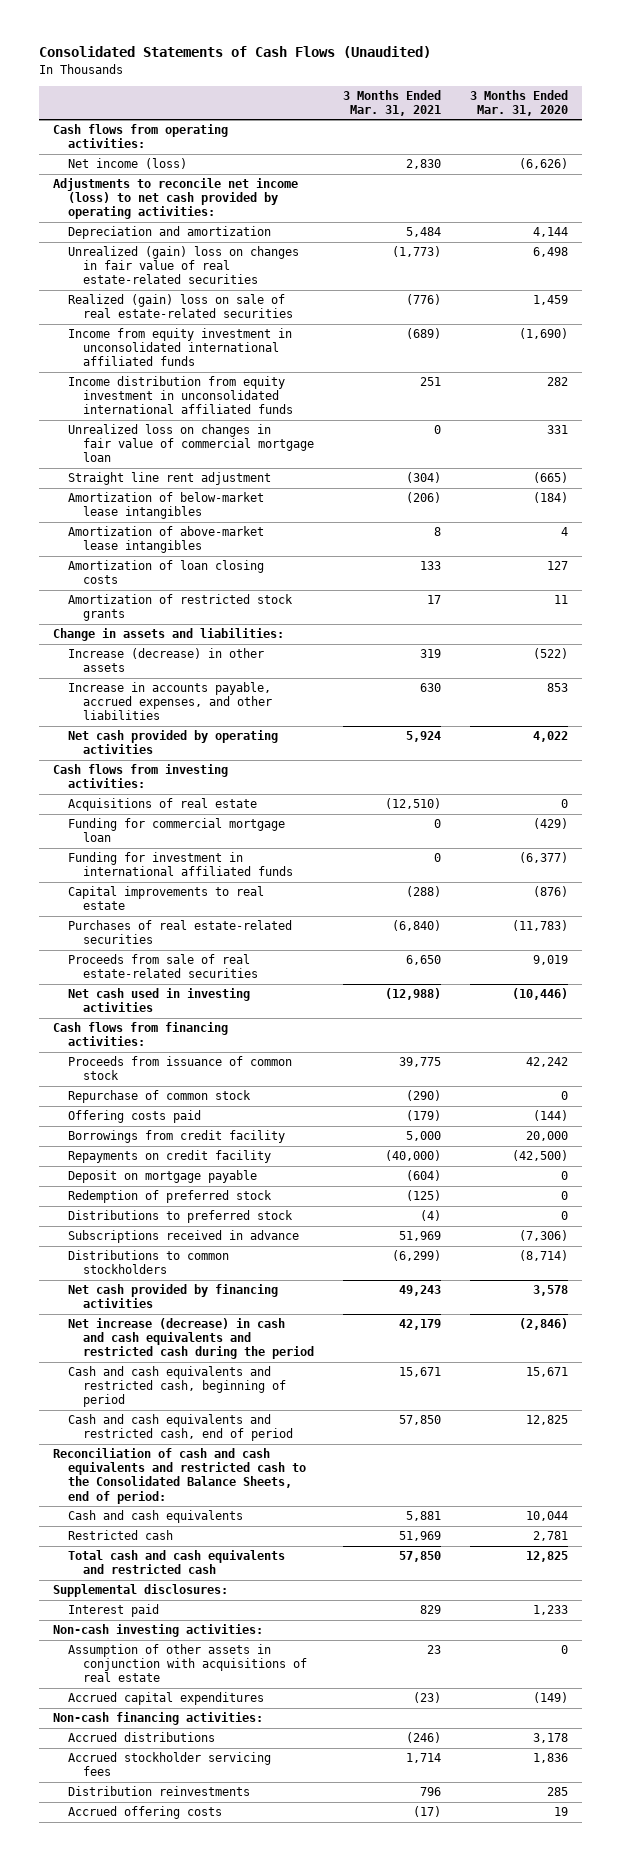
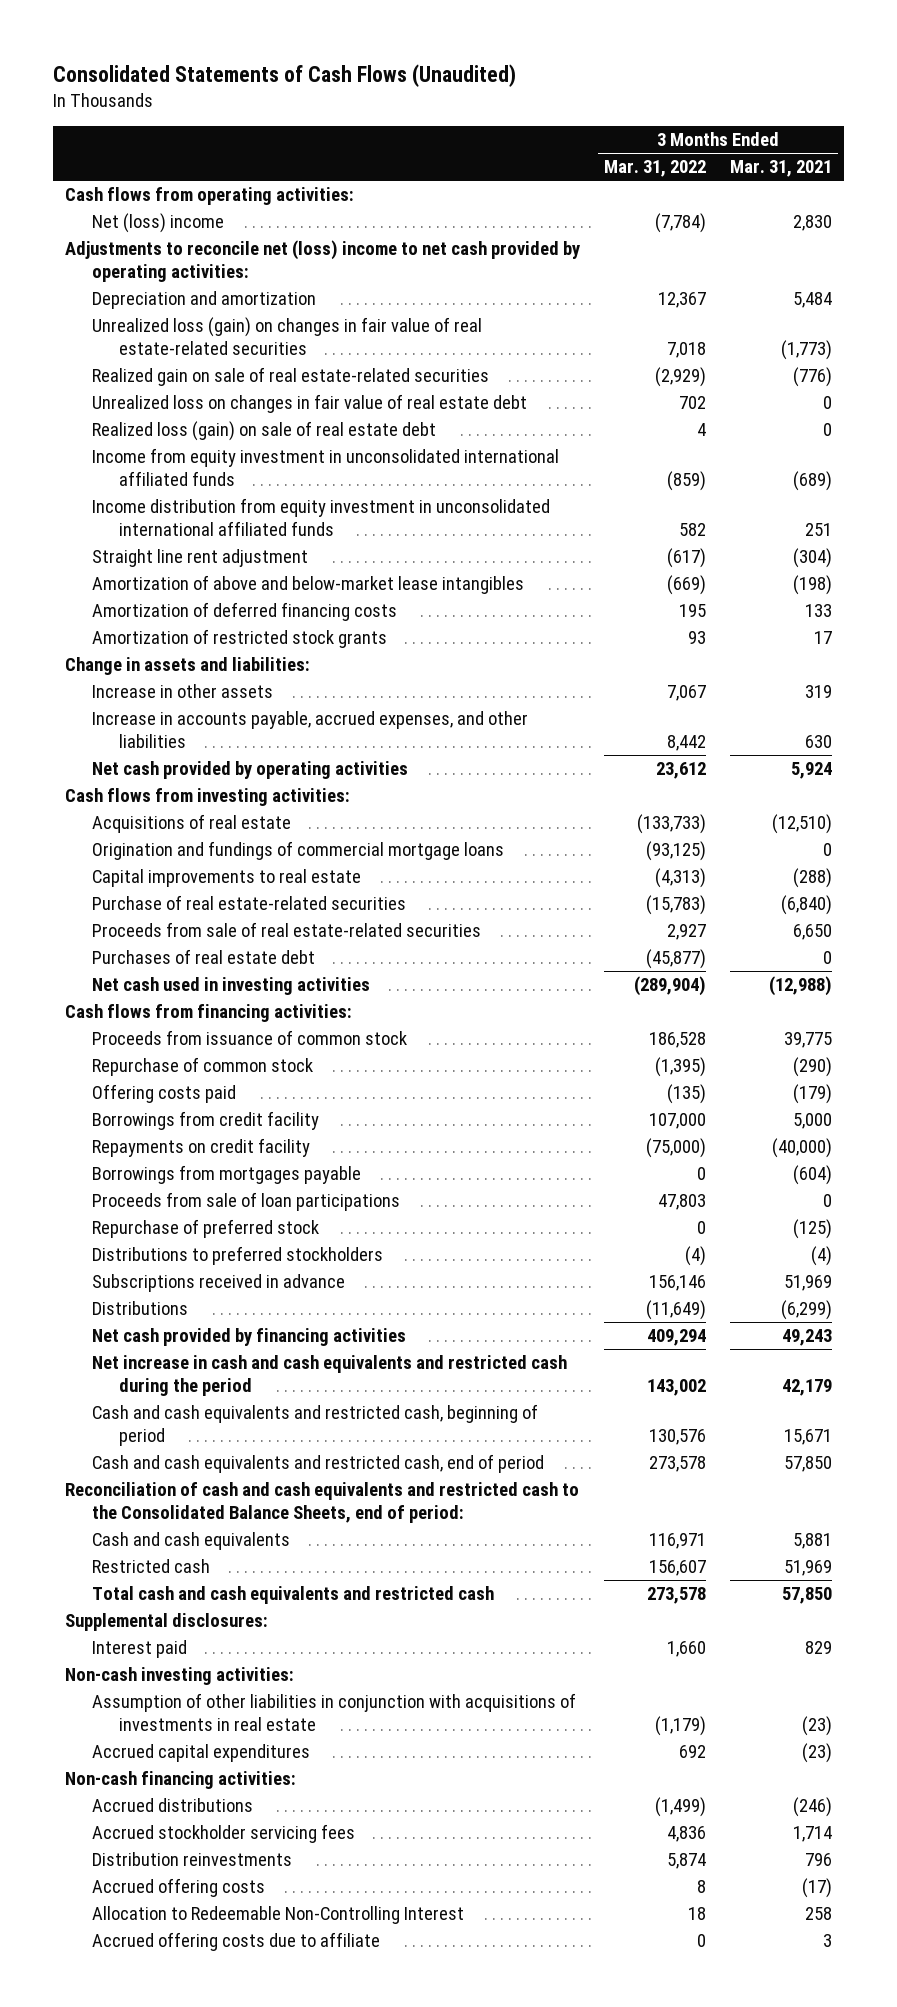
[469,89,568,116] 3 Months Ended Mar. 31, 2020 -> none
none -> [603,160,706,178] Mar. 31, 2022
[68,158,188,170] Net income (loss) -> [92,213,225,234] Net (loss) income
[53,178,299,220] Adjustments to reconcile net income (loss) to net cash provided by operating activities: -> [64,240,580,282] Adjustments to reconcile net (loss) income to net cash provided by operating activities:
[68,246,300,285] Unrealized (gain) loss on changes in fair value of real estate-related securities -> [92,317,483,355] Unrealized loss (gain) on changes in fair value of real estate-related securities
[68,294,294,319] Realized (gain) loss on sale of real estate-related securities -> [92,367,490,387] Realized gain on sale of real estate-related securities
none -> [92,394,528,414] Unrealized loss on changes in fair value of real estate debt
none -> [92,421,437,442] Realized loss (gain) on sale of real estate debt
[68,424,315,463] Unrealized loss on changes in fair value of commercial mortgage loan -> none
[68,526,265,554] Amortization of above-market lease intangibles -> none
[68,492,265,520] Amortization of below-market lease intangibles -> [92,575,525,595] Amortization of above and below-market lease intangibles
[406,492,442,504] (206) -> [792,575,832,596] (198)
[68,560,265,585] Amortization of loan closing costs -> [92,602,398,622] Amortization of deferred financing costs
[68,648,265,673] Increase (decrease) in other assets -> [92,684,274,699] Increase in other assets
[68,852,294,877] Funding for investment in international affiliated funds -> none
[68,818,286,843] Funding for commercial mortgage loan -> [92,841,505,861] Origination and fundings of commercial mortgage loans
[68,920,293,945] Purchases of real estate-related securities -> [92,895,407,911] Purchase of real estate-related securities
none -> [92,949,316,965] Purchases of real estate debt
[68,1170,258,1184] Deposit on mortgage payable -> none
none -> [92,1165,362,1185] Borrowings from mortgages payable
none -> [92,1192,401,1212] Proceeds from sale of loan participations
[68,1190,273,1204] Redemption of preferred stock -> [92,1219,320,1239] Repurchase of preferred stock
[68,1210,294,1224] Distributions to preferred stock -> [92,1246,384,1266] Distributions to preferred stockholders
[68,1250,230,1275] Distributions to common stockholders -> [92,1301,189,1316] Distributions
[68,1318,315,1360] Net increase (decrease) in cash and cash equivalents and restricted cash during the period -> [92,1355,568,1396] Net increase in cash and cash equivalents and restricted cash during the period
[68,1644,308,1683] Assumption of other assets in conjunction with acquisitions of real estate -> [92,1693,577,1731] Assumption of other liabilities in conjunction with acquisitions of investments in real estate
[427,1645,442,1655] 23 -> [801,1715,832,1736] (23)
none -> [92,1906,465,1925] Allocation to Redeemable Non-Controlling Interest
none -> [92,1932,381,1952] Accrued offering costs due to affiliate

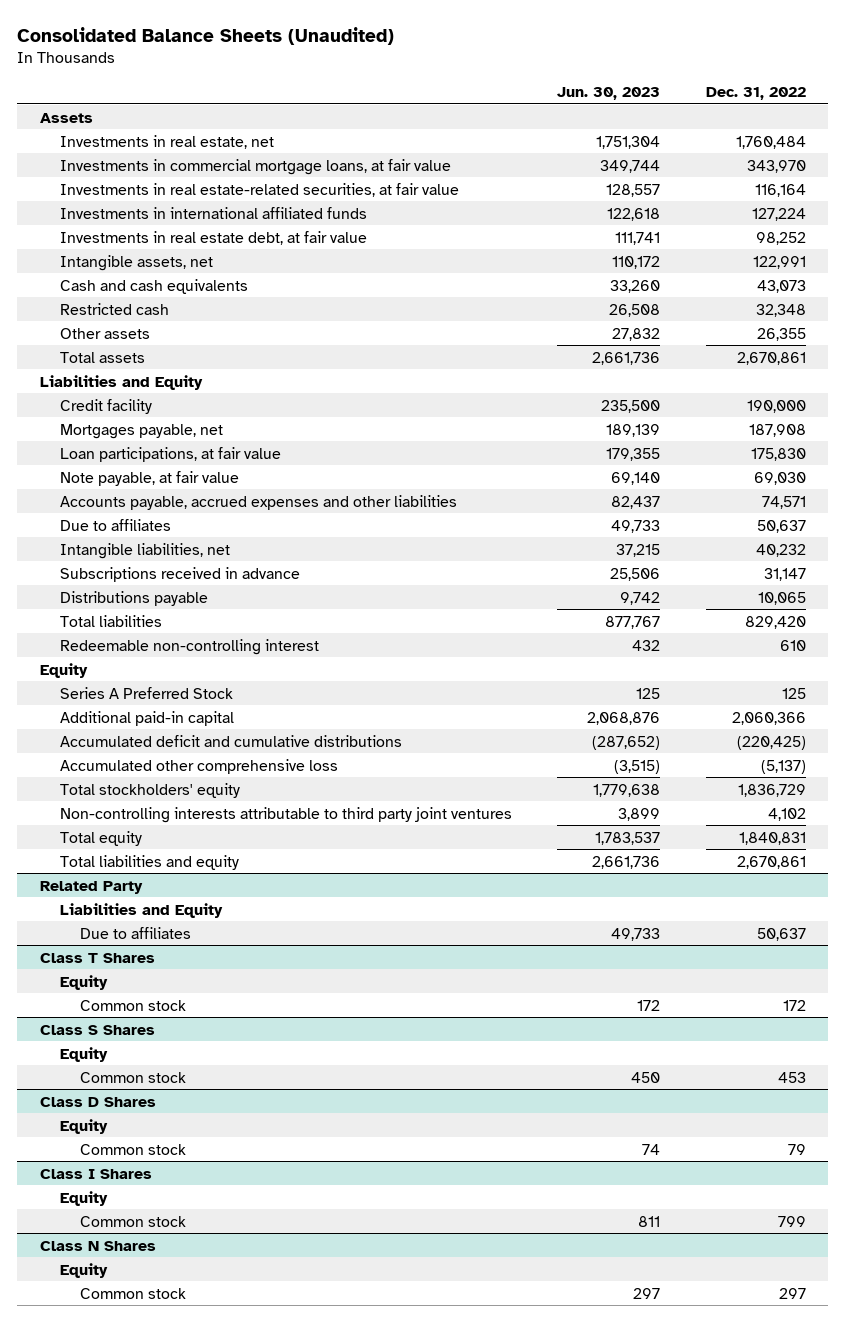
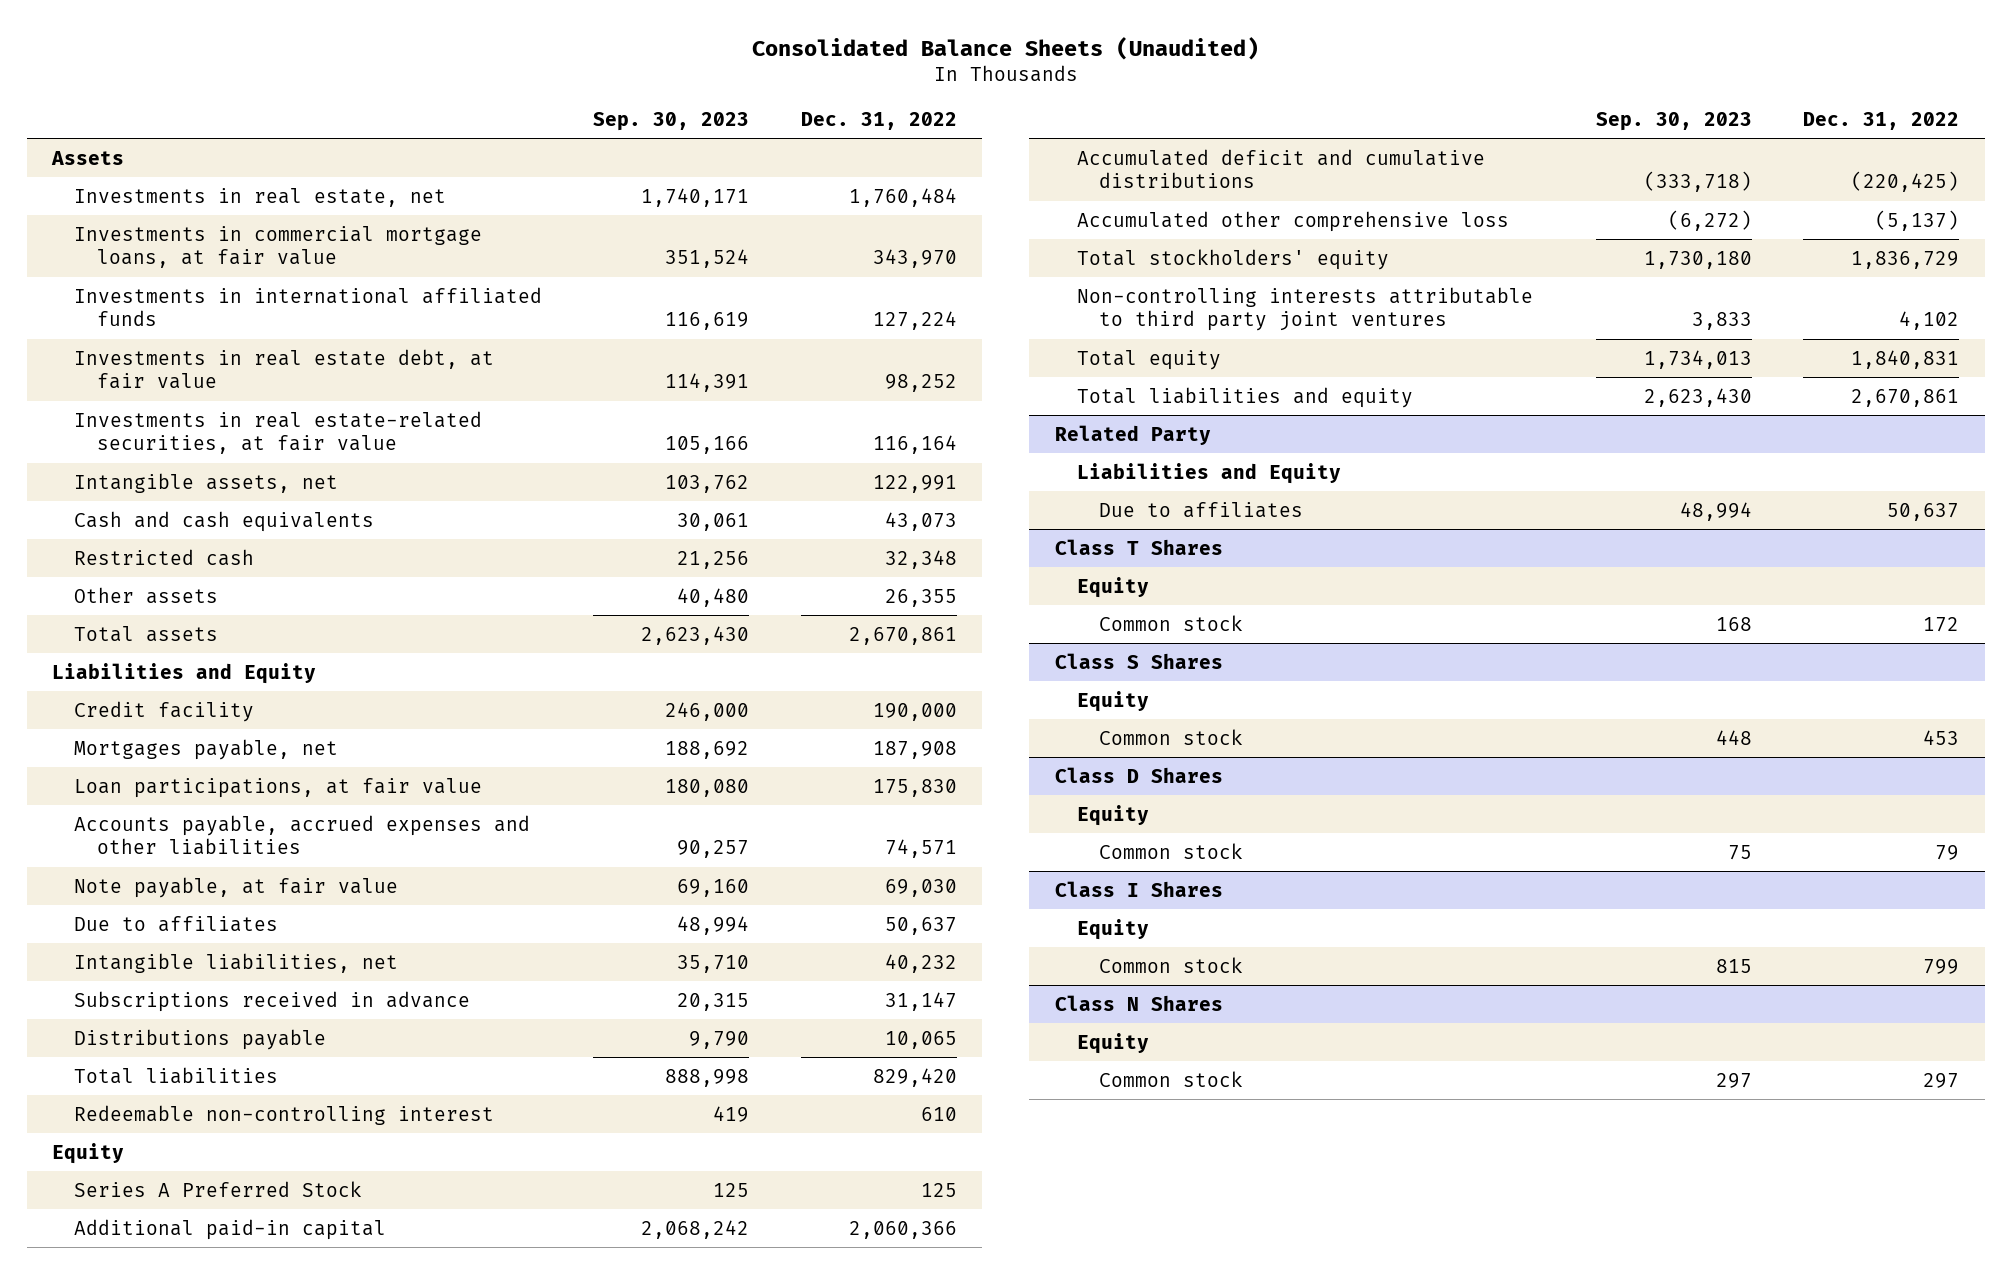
[557,86,661,100] Jun. 30, 2023 -> none
none -> [593,111,750,131] Sep. 30, 2023
[59,182,459,197] Investments in real estate-related securities, at fair value -> [74,410,483,455] Investments in real estate-related securities, at fair value
[59,470,239,486] Note payable, at fair value -> [74,876,399,898] Note payable, at fair value

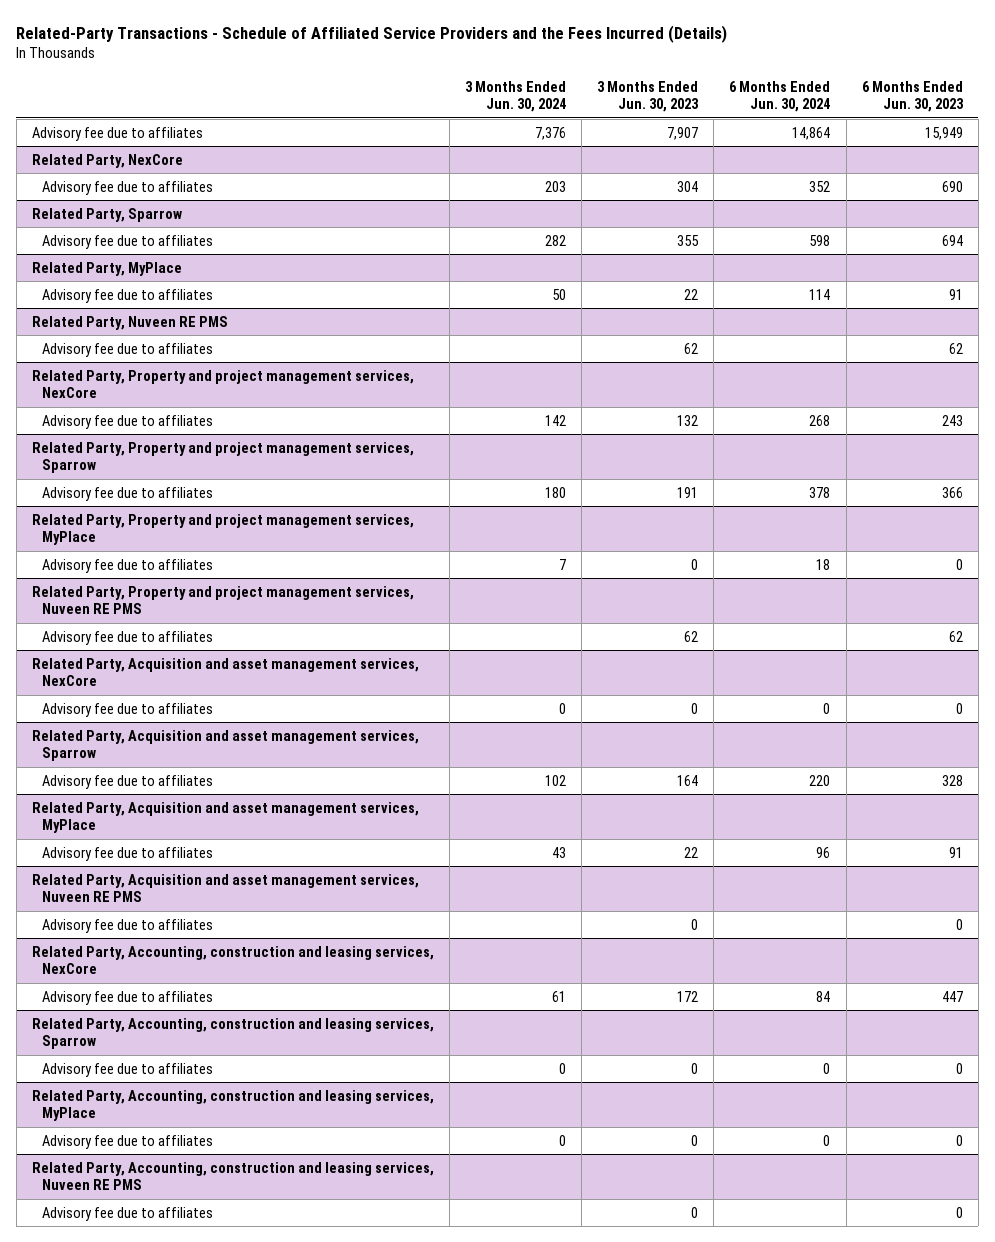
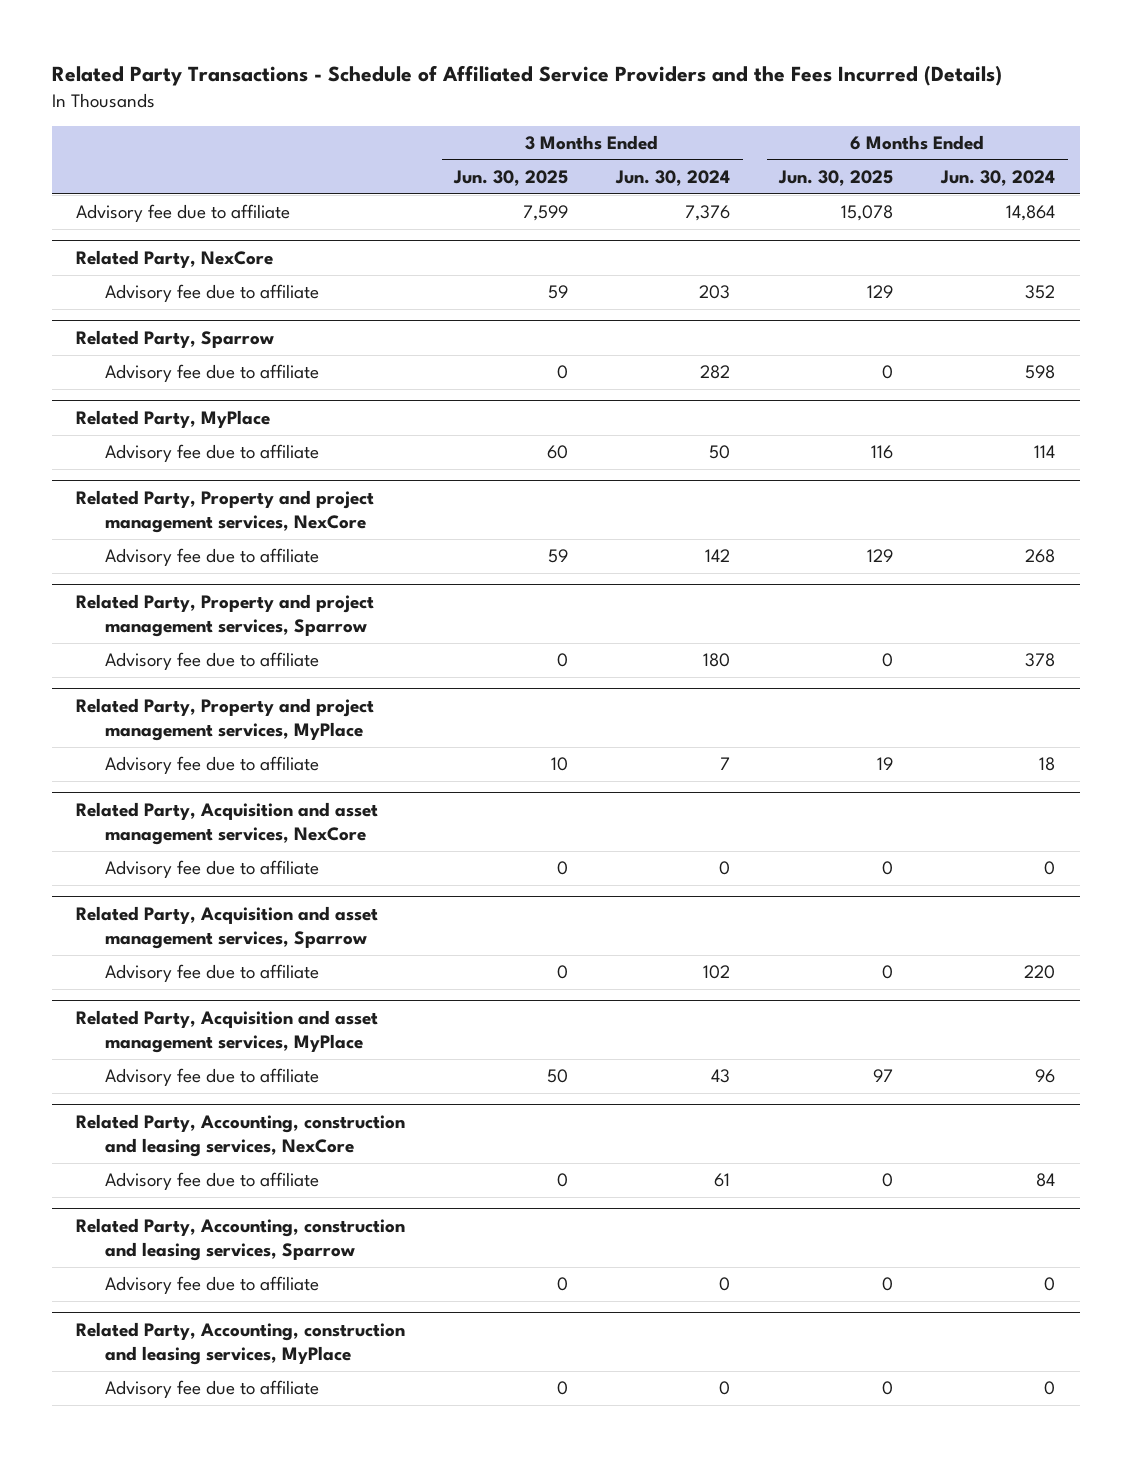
[16,24,728,43] Related-Party Transactions - Schedule of Affiliated Service Providers and the Fees Incurred (Details) -> [52,65,1003,87] Related Party Transactions - Schedule of Affiliated Service Providers and the Fees Incurred (Details)
[597,80,700,112] 3 Months Ended Jun. 30, 2023 -> none
[861,80,964,112] 6 Months Ended Jun. 30, 2023 -> none
none -> [452,170,568,187] Jun. 30, 2025
none -> [777,170,893,187] Jun. 30, 2025
[31,126,203,141] Advisory fee due to affiliates -> [76,204,291,223] Advisory fee due to affiliate
[42,180,214,195] Advisory fee due to affiliates -> [105,284,320,303] Advisory fee due to affiliate
[42,234,214,249] Advisory fee due to affiliates -> [105,364,320,383] Advisory fee due to affiliate
[31,315,228,330] Related Party, Nuveen RE PMS -> none
[42,342,214,357] Advisory fee due to affiliates -> none
[42,288,214,303] Advisory fee due to affiliates -> [105,444,320,463] Advisory fee due to affiliate
[42,414,214,429] Advisory fee due to affiliates -> [105,548,320,567] Advisory fee due to affiliate
[42,486,214,501] Advisory fee due to affiliates -> [105,652,320,671] Advisory fee due to affiliate
[31,585,414,615] Related Party, Property and project management services, Nuveen RE PMS -> none
[42,630,214,645] Advisory fee due to affiliates -> none
[42,558,214,573] Advisory fee due to affiliates -> [105,756,320,775] Advisory fee due to affiliate
[42,702,214,717] Advisory fee due to affiliates -> [105,860,320,879] Advisory fee due to affiliate
[42,774,214,789] Advisory fee due to affiliates -> [105,964,320,983] Advisory fee due to affiliate
[31,873,419,903] Related Party, Acquisition and asset management services, Nuveen RE PMS -> none
[42,918,214,933] Advisory fee due to affiliates -> none
[42,846,214,861] Advisory fee due to affiliates -> [105,1068,320,1087] Advisory fee due to affiliate
[42,990,214,1005] Advisory fee due to affiliates -> [105,1172,320,1191] Advisory fee due to affiliate
[42,1062,214,1077] Advisory fee due to affiliates -> [105,1276,320,1295] Advisory fee due to affiliate
[31,1161,434,1191] Related Party, Accounting, construction and leasing services, Nuveen RE PMS -> none
[42,1206,214,1221] Advisory fee due to affiliates -> none
[42,1134,214,1149] Advisory fee due to affiliates -> [105,1380,320,1399] Advisory fee due to affiliate

